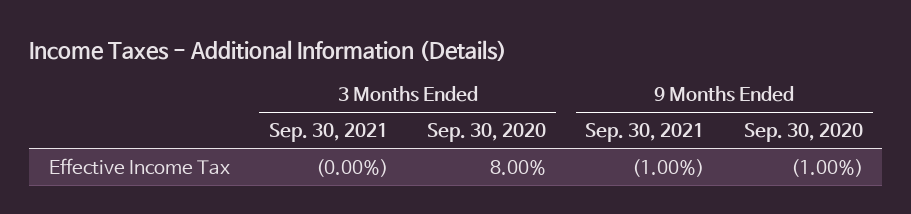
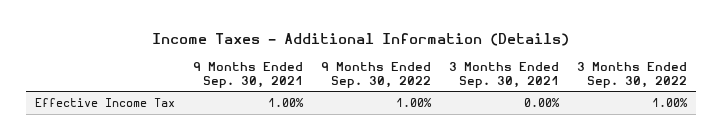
[427,122,547,142] Sep. 30, 2020 -> none
[743,122,863,142] Sep. 30, 2020 -> none
none -> [320,61,431,88] 9 Months Ended Sep. 30, 2022
none -> [577,61,688,88] 3 Months Ended Sep. 30, 2022
[315,158,388,177] (0.00%) -> [524,98,561,108] 0.00%
[632,158,705,177] (1.00%) -> [267,98,304,108] 1.00%

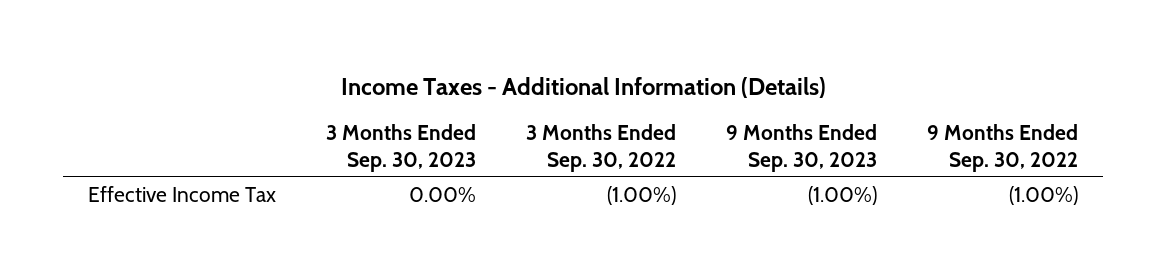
[192,61,303,88] 9 Months Ended Sep. 30, 2021 -> none
[449,61,560,88] 3 Months Ended Sep. 30, 2021 -> none
none -> [326,124,477,173] 3 Months Ended Sep. 30, 2023
none -> [726,124,878,173] 9 Months Ended Sep. 30, 2023
[395,98,432,108] 1.00% -> [1009,186,1079,206] (1.00%)
[652,98,689,108] 1.00% -> [607,186,677,206] (1.00%)

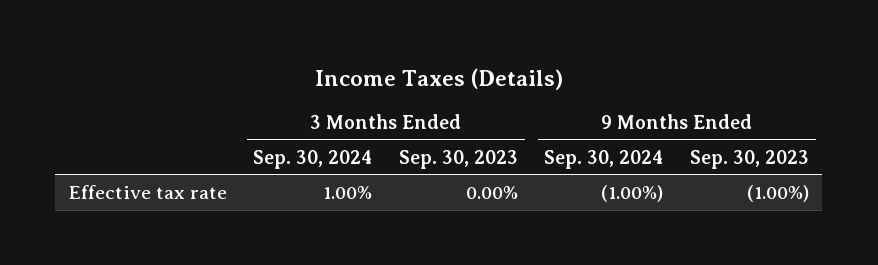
[341,77,827,99] Income Taxes - Additional Information (Details) -> [314,67,563,90] Income Taxes (Details)
[526,124,677,173] 3 Months Ended Sep. 30, 2022 -> none
[927,124,1079,173] 9 Months Ended Sep. 30, 2022 -> none
none -> [253,149,373,169] Sep. 30, 2024
none -> [544,149,664,169] Sep. 30, 2024
[87,186,276,203] Effective Income Tax -> [68,185,227,200] Effective tax rate

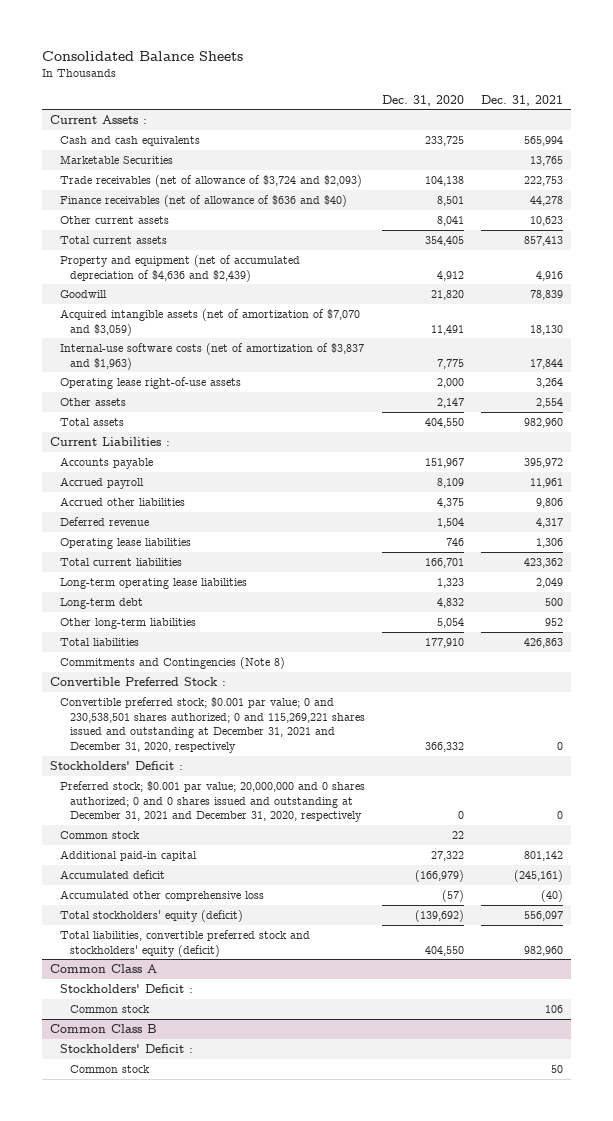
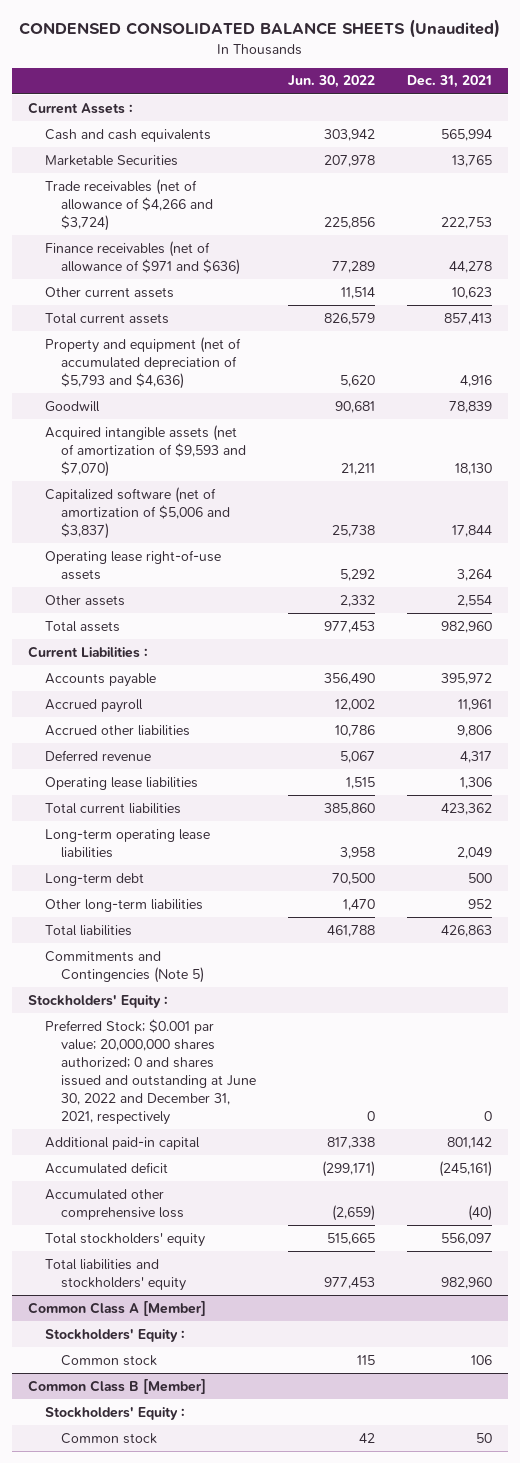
[41,50,243,61] Consolidated Balance Sheets -> [19,19,501,39] CONDENSED CONSOLIDATED BALANCE SHEETS (Unaudited)
[382,94,465,106] Dec. 31, 2020 -> none
none -> [287,75,375,89] Jun. 30, 2022
[60,175,363,188] Trade receivables (net of allowance of $3,724 and $2,093) -> [44,178,213,231] Trade receivables (net of allowance of $4,266 and $3,724)
[60,195,348,208] Finance receivables (net of allowance of $636 and $40) -> [44,240,240,275] Finance receivables (net of allowance of $971 and $636)
[60,255,301,282] Property and equipment (net of accumulated depreciation of $4,636 and $2,439) -> [44,336,241,389] Property and equipment (net of accumulated depreciation of $5,793 and $4,636)
[60,309,361,336] Acquired intangible assets (net of amortization of $7,070 and $3,059) -> [44,424,246,477] Acquired intangible assets (net of amortization of $9,593 and $7,070)
[60,343,365,370] Internal-use software costs (net of amortization of $3,837 and $1,963) -> [44,486,230,539] Capitalized software (net of amortization of $5,006 and $3,837)
[50,677,227,687] Convertible Preferred Stock : -> none
[60,697,366,754] Convertible preferred stock; $0.001 par value; 0 and 230,538,501 shares authorized; 0 and 115,269,221 shares issued and outstanding at December 31, 2021 and December 31, 2020, respectively -> none
[60,831,141,840] Common stock -> none
[60,657,286,670] Commitments and Contingencies (Note 8) -> [44,950,204,983] Commitments and Contingencies (Note 5)
[50,761,184,771] Stockholders' Deficit : -> [28,994,169,1008] Stockholders' Equity :
[60,781,366,823] Preferred stock; $0.001 par value; 20,000,000 and 0 shares authorized; 0 and 0 shares issued and outstanding at December 31, 2021 and December 31, 2020, respectively -> [44,1018,256,1125] Preferred Stock; $0.001 par value; 20,000,000 shares authorized; 0 and shares issued and outstanding at June 30, 2022 and December 31, 2021, respectively
[60,910,244,923] Total stockholders' equity (deficit) -> [44,1232,205,1247] Total stockholders' equity
[60,930,311,957] Total liabilities, convertible preferred stock and stockholders' equity (deficit) -> [44,1258,186,1291] Total liabilities and stockholders' equity
[50,964,158,974] Common Class A -> [28,1300,207,1316] Common Class A [Member]
[60,984,194,994] Stockholders' Deficit : -> [44,1328,185,1342] Stockholders' Equity :
[50,1024,158,1034] Common Class B -> [28,1378,207,1394] Common Class B [Member]
[60,1044,194,1054] Stockholders' Deficit : -> [44,1406,185,1420] Stockholders' Equity :

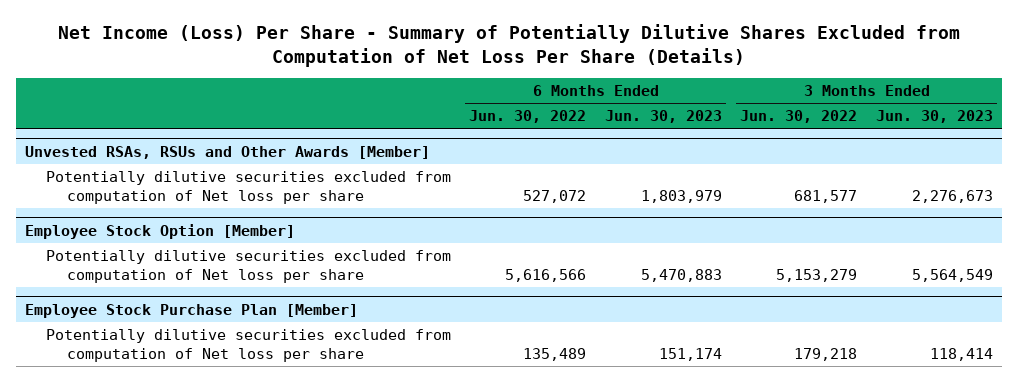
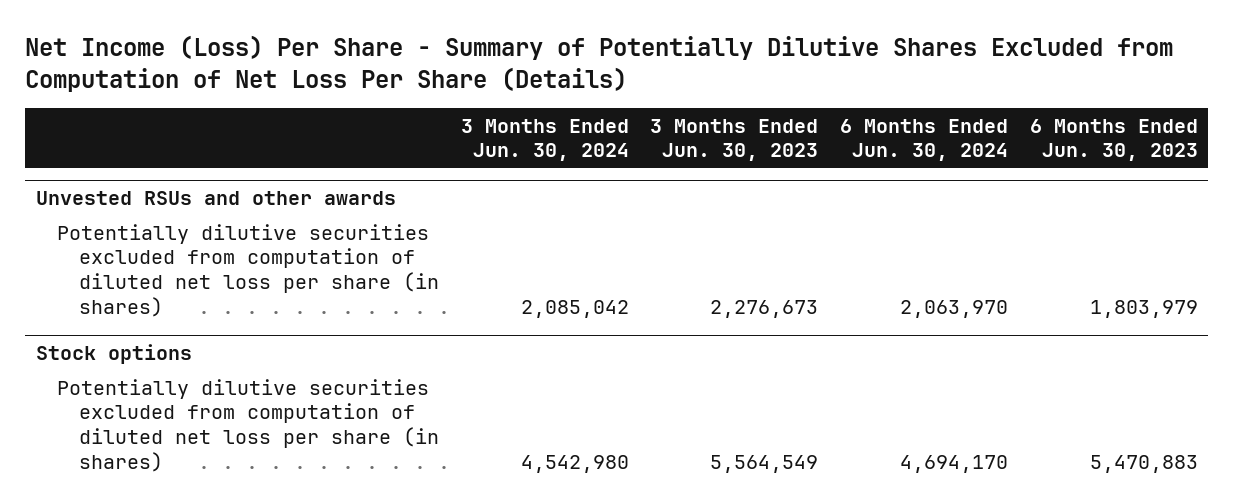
[469,110,587,124] Jun. 30, 2022 -> none
[740,110,858,124] Jun. 30, 2022 -> none
none -> [460,118,629,162] 3 Months Ended Jun. 30, 2024
none -> [839,118,1008,162] 6 Months Ended Jun. 30, 2024
[25,303,359,318] Employee Stock Purchase Plan [Member] -> none
[45,329,451,362] Potentially dilutive securities excluded from computation of Net loss per share -> none
[25,145,431,159] Unvested RSAs, RSUs and Other Awards [Member] -> [35,190,396,205] Unvested RSUs and other awards
[45,171,451,204] Potentially dilutive securities excluded from computation of Net loss per share -> [57,223,440,317] Potentially dilutive securities excluded from computation of diluted net loss per share (in shares)
[25,223,296,239] Employee Stock Option [Member] -> [35,343,192,364] Stock options
[45,250,451,283] Potentially dilutive securities excluded from computation of Net loss per share -> [57,378,440,472] Potentially dilutive securities excluded from computation of diluted net loss per share (in shares)

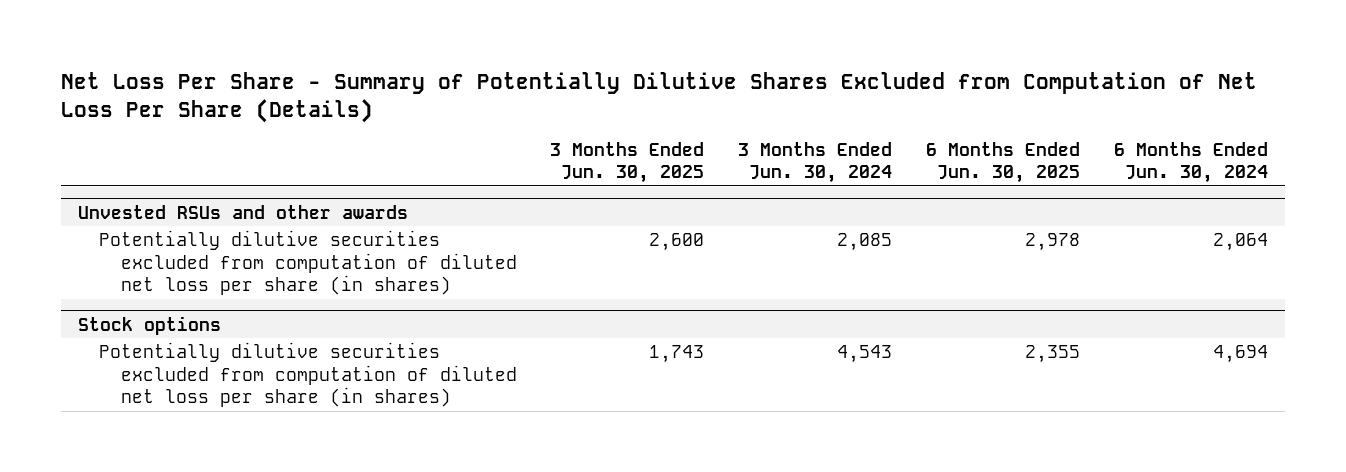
[24,35,1173,92] Net Income (Loss) Per Share - Summary of Potentially Dilutive Shares Excluded from Computation of Net Loss Per Share (Details) -> [61,72,1258,124] Net Loss Per Share - Summary of Potentially Dilutive Shares Excluded from Computation of Net Loss Per Share (Details)
[650,118,819,162] 3 Months Ended Jun. 30, 2023 -> none
[1029,118,1198,162] 6 Months Ended Jun. 30, 2023 -> none
none -> [550,141,705,183] 3 Months Ended Jun. 30, 2025
none -> [925,141,1080,183] 6 Months Ended Jun. 30, 2025
[520,299,629,318] 2,085,042 -> [837,233,893,252] 2,085
[899,299,1008,318] 2,063,970 -> [1212,233,1268,252] 2,064
[520,454,629,473] 4,542,980 -> [837,345,893,364] 4,543
[899,454,1008,473] 4,694,170 -> [1212,345,1268,364] 4,694

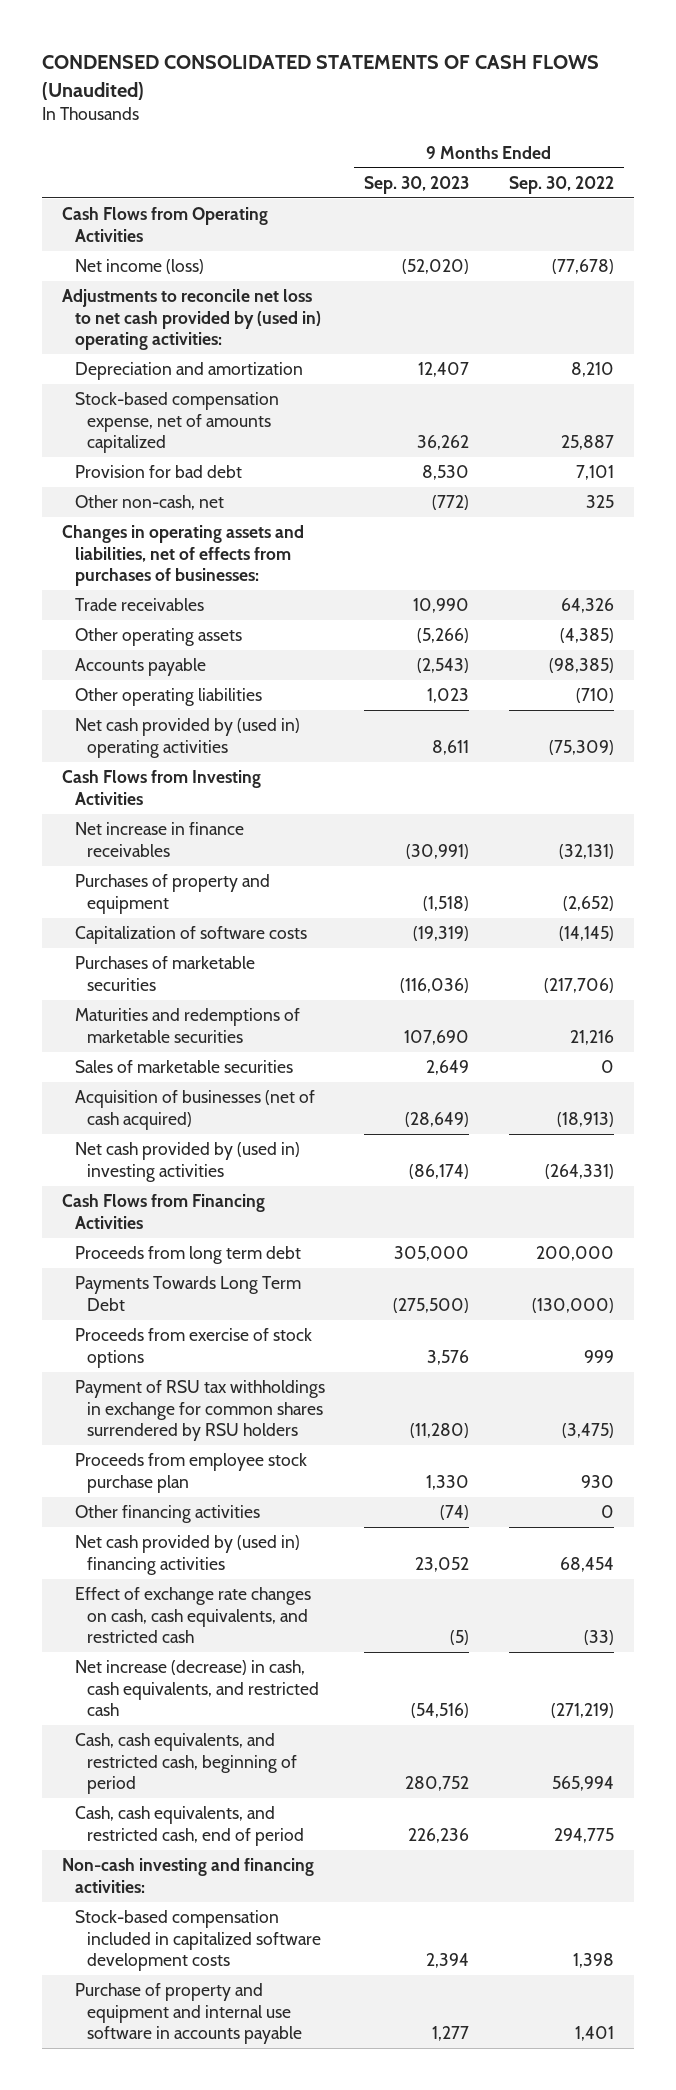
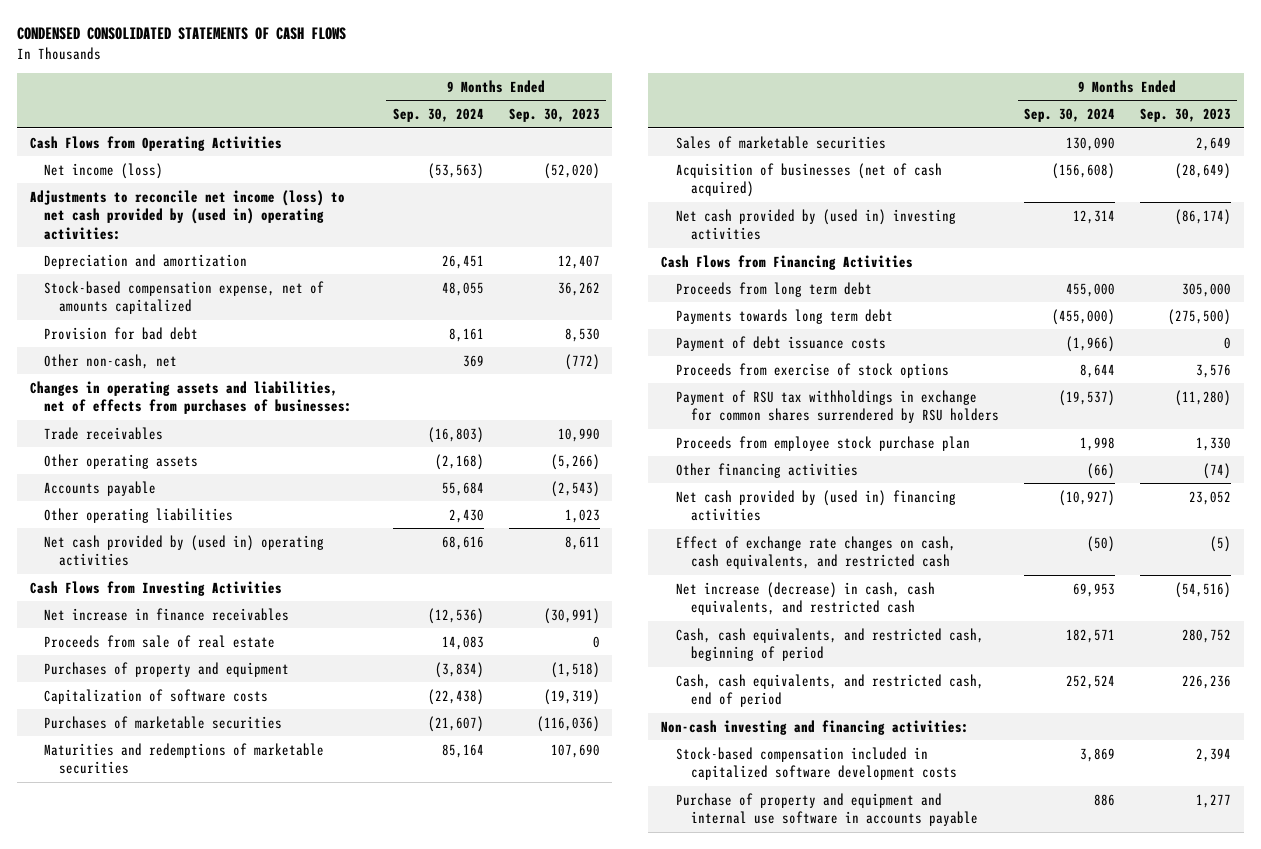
[42,55,600,100] CONDENSED CONSOLIDATED STATEMENTS OF CASH FLOWS (Unaudited) -> [16,27,346,41] CONDENSED CONSOLIDATED STATEMENTS OF CASH FLOWS
[508,175,614,194] Sep. 30, 2022 -> none
none -> [392,107,484,122] Sep. 30, 2024
[62,289,321,351] Adjustments to reconcile net loss to net cash provided by (used in) operating activities: -> [29,189,345,240] Adjustments to reconcile net income (loss) to net cash provided by (used in) operating activities:
none -> [44,634,276,648] Proceeds from sale of real estate
[74,1276,301,1311] Payments Towards Long Term Debt -> [675,308,893,324] Payments towards long term debt
none -> [675,335,886,351] Payment of debt issuance costs

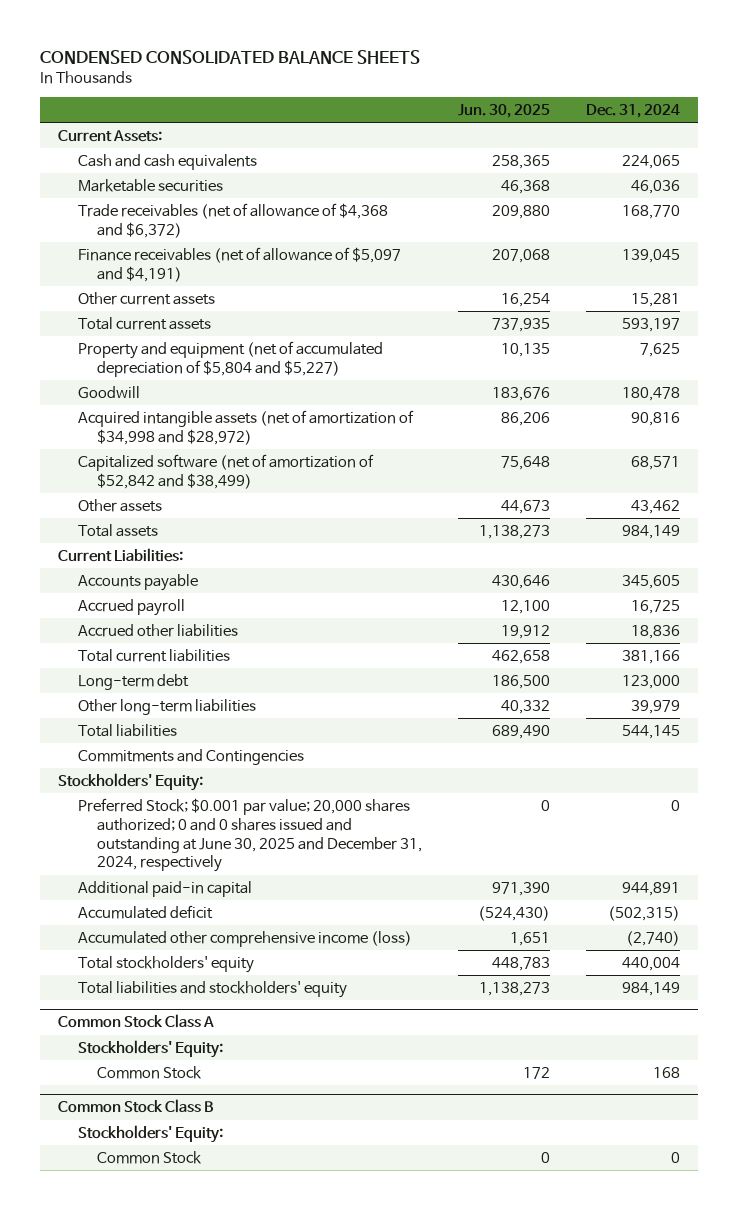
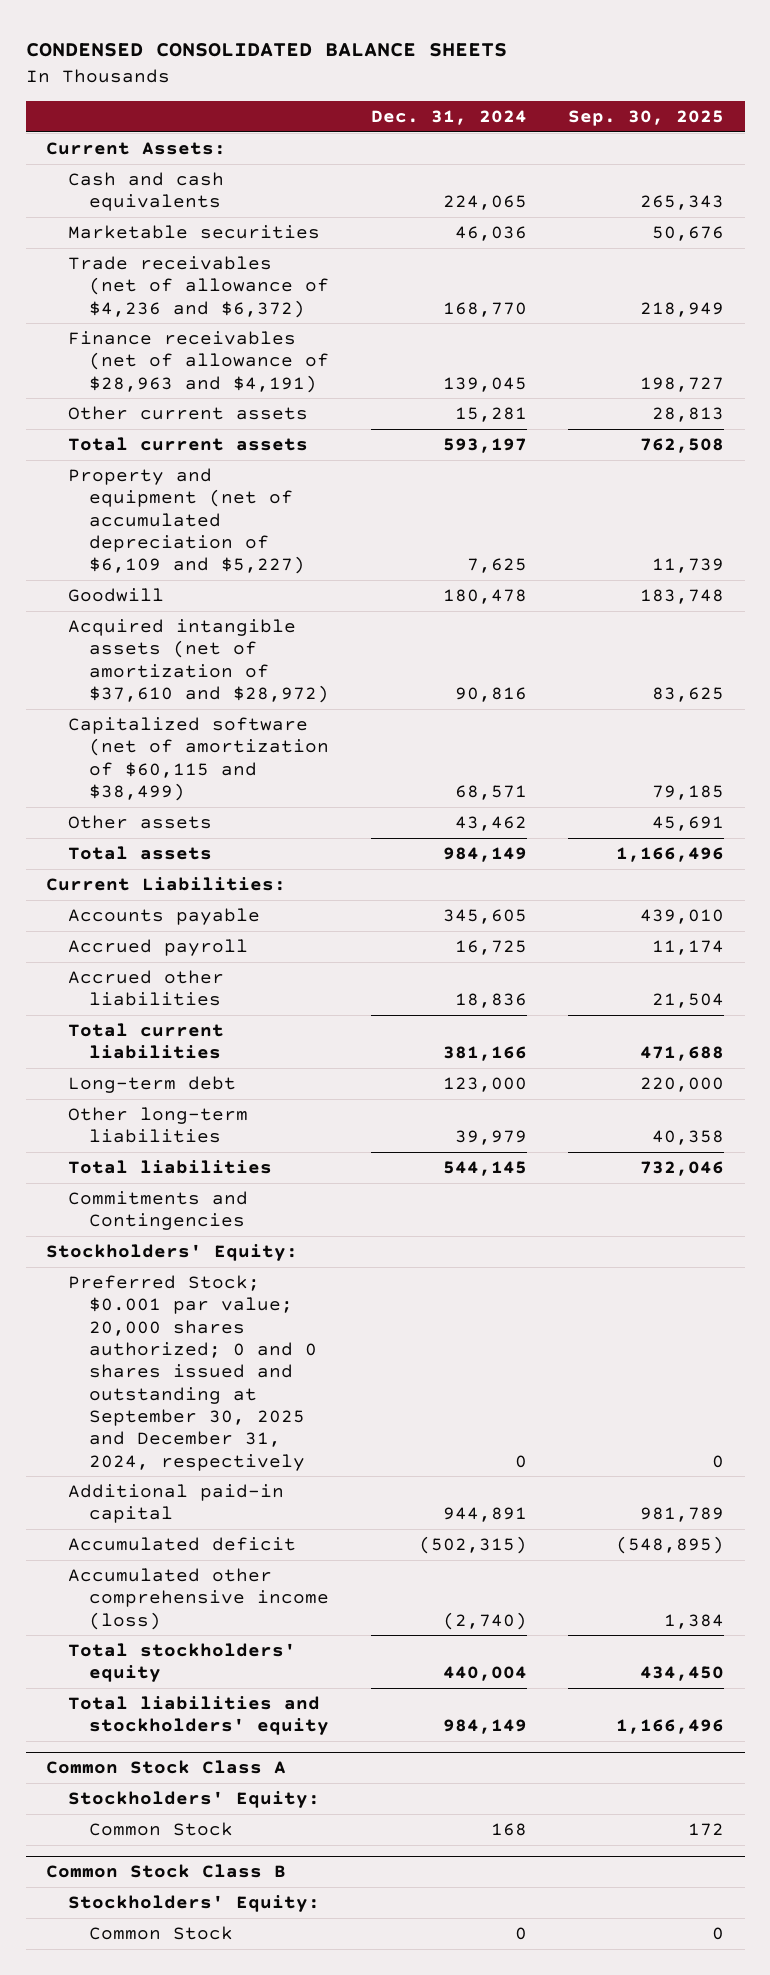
[458,104,551,119] Jun. 30, 2025 -> none
none -> [567,109,724,126] Sep. 30, 2025
[77,202,388,238] Trade receivables (net of allowance of $4,368 and $6,372) -> [67,256,330,318] Trade receivables (net of allowance of $4,236 and $6,372)
[77,246,401,282] Finance receivables (net of allowance of $5,097 and $4,191) -> [67,331,330,393] Finance receivables (net of allowance of $28,963 and $4,191)
[77,340,383,377] Property and equipment (net of accumulated depreciation of $5,804 and $5,227) -> [67,468,306,575] Property and equipment (net of accumulated depreciation of $6,109 and $5,227)
[77,409,414,445] Acquired intangible assets (net of amortization of $34,998 and $28,972) -> [67,619,330,704] Acquired intangible assets (net of amortization of $37,610 and $28,972)
[77,453,374,489] Capitalized software (net of amortization of $52,842 and $38,499) -> [67,717,330,802] Capitalized software (net of amortization of $60,115 and $38,499)
[77,797,423,873] Preferred Stock; $0.001 par value; 20,000 shares authorized; 0 and 0 shares issued and outstanding at June 30, 2025 and December 31, 2024, respectively -> [67,1275,318,1471] Preferred Stock; $0.001 par value; 20,000 shares authorized; 0 and 0 shares issued and outstanding at September 30, 2025 and December 31, 2024, respectively

